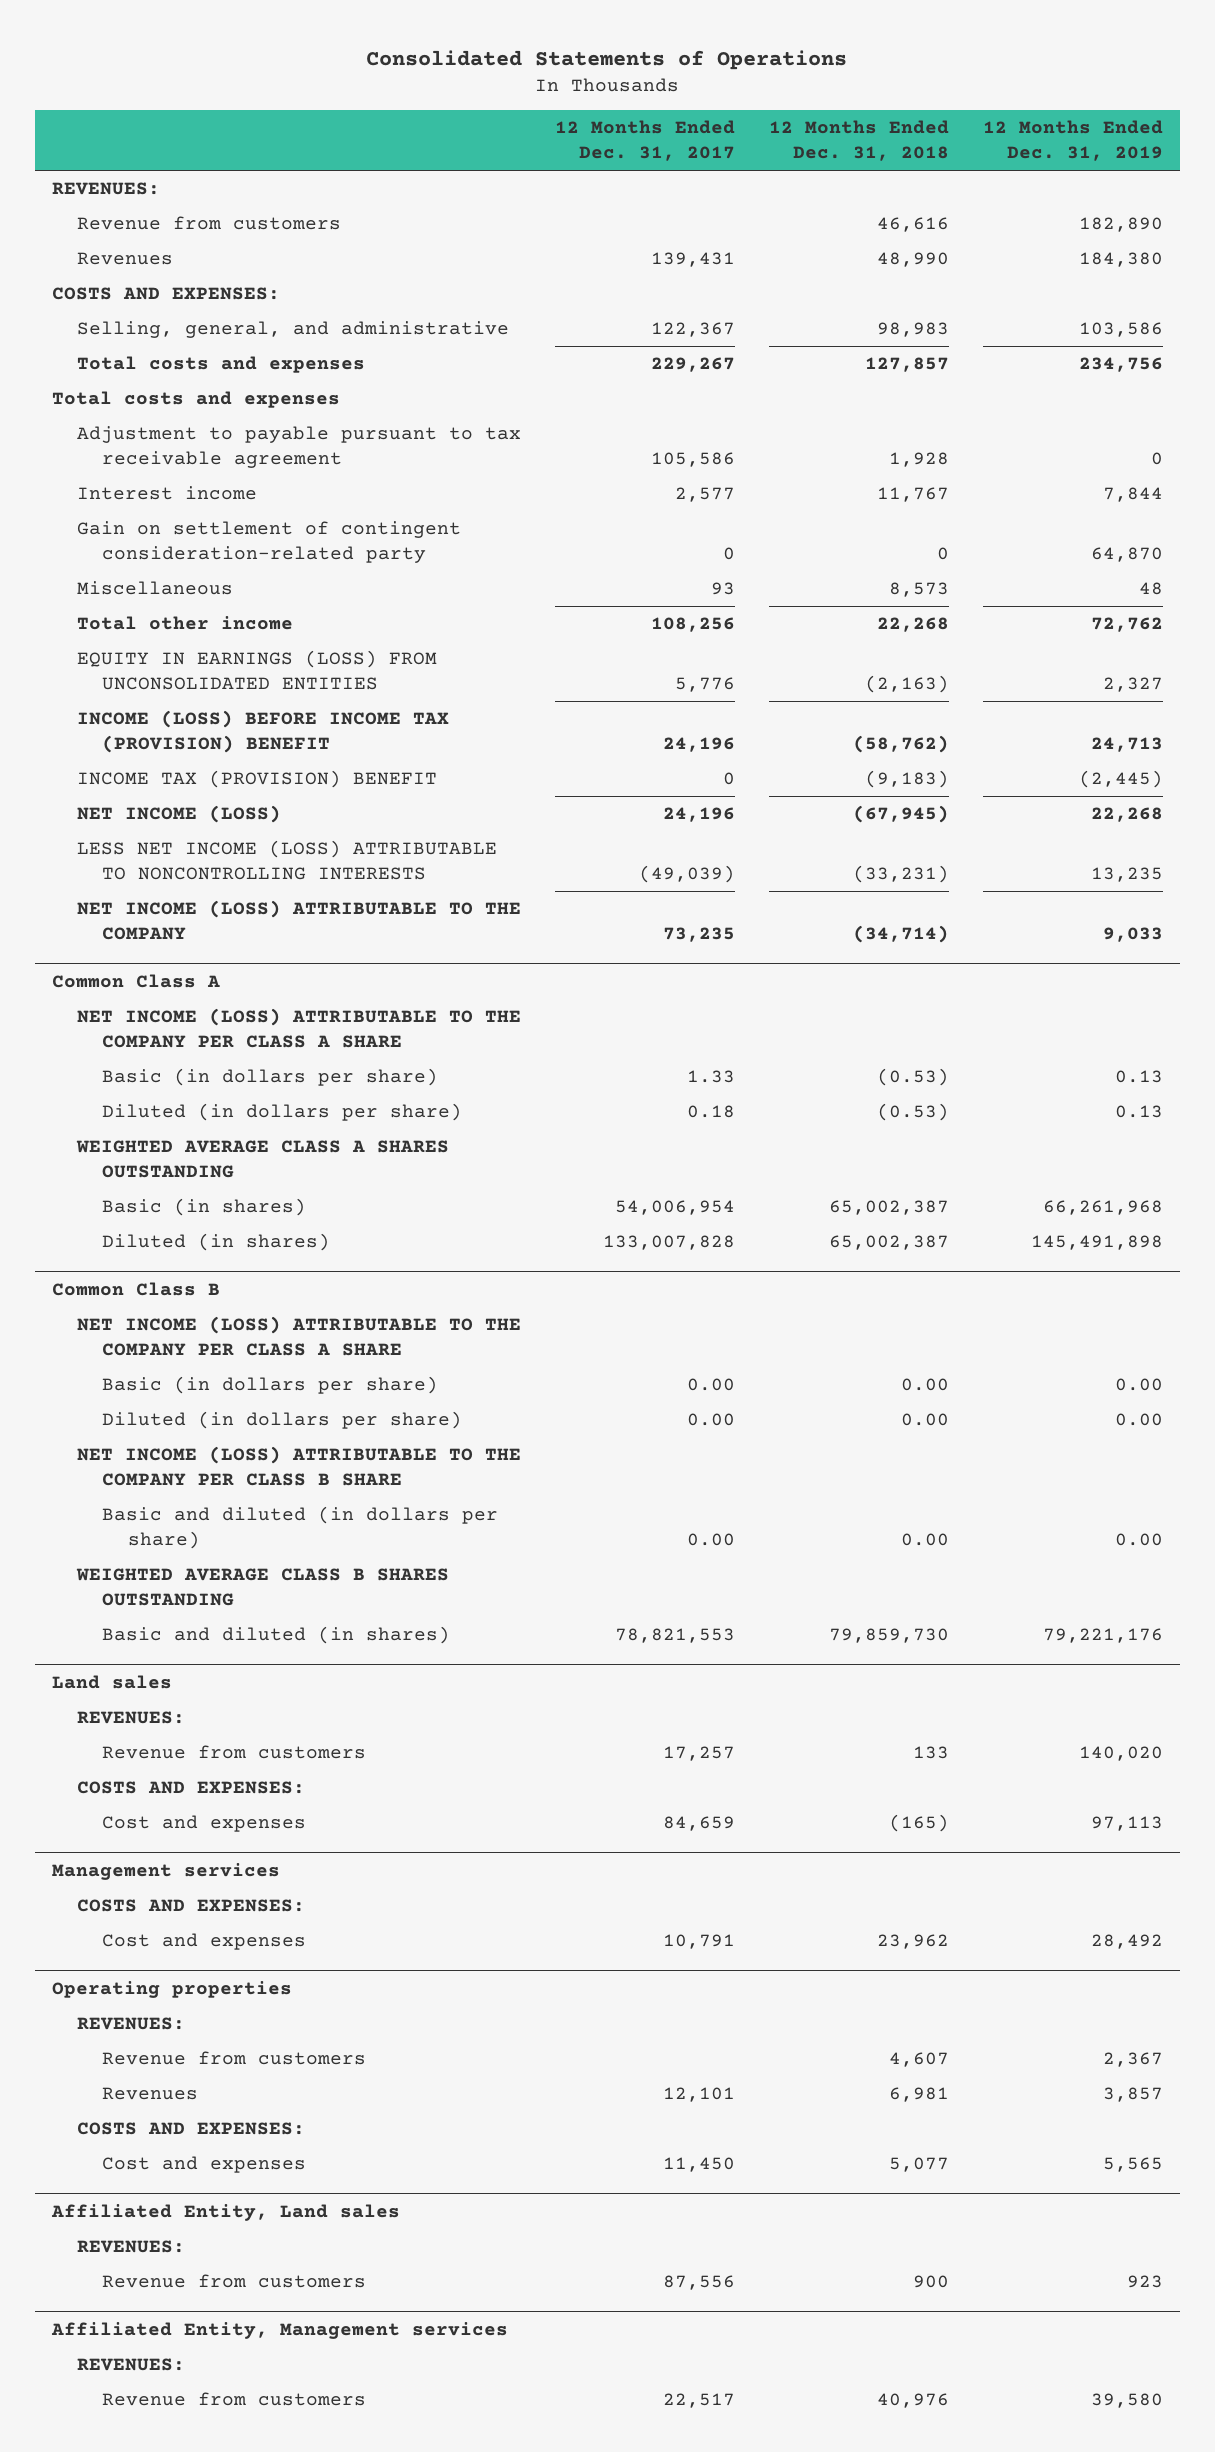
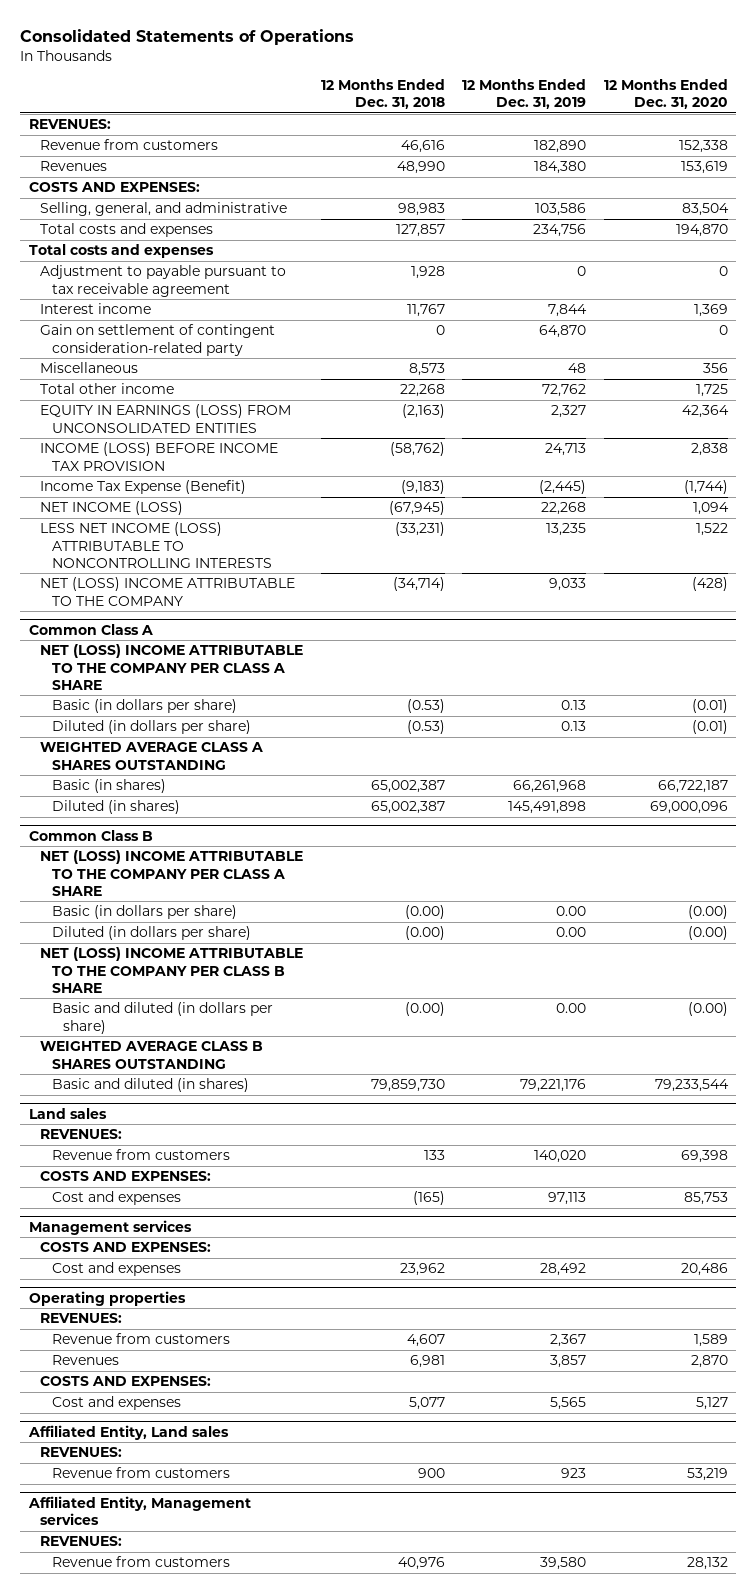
[555,120,736,162] 12 Months Ended Dec. 31, 2017 -> none
none -> [603,78,728,110] 12 Months Ended Dec. 31, 2020
[77,710,450,754] INCOME (LOSS) BEFORE INCOME TAX (PROVISION) BENEFIT -> [40,442,279,471] INCOME (LOSS) BEFORE INCOME TAX PROVISION
[77,770,438,789] INCOME TAX (PROVISION) BENEFIT -> [40,480,247,495] Income Tax Expense (Benefit)
[77,900,522,941] NET INCOME (LOSS) ATTRIBUTABLE TO THE COMPANY -> [40,577,296,606] NET (LOSS) INCOME ATTRIBUTABLE TO THE COMPANY
[77,1008,522,1049] NET INCOME (LOSS) ATTRIBUTABLE TO THE COMPANY PER CLASS A SHARE -> [40,644,304,690] NET (LOSS) INCOME ATTRIBUTABLE TO THE COMPANY PER CLASS A SHARE
[77,1316,522,1357] NET INCOME (LOSS) ATTRIBUTABLE TO THE COMPANY PER CLASS A SHARE -> [40,850,304,896] NET (LOSS) INCOME ATTRIBUTABLE TO THE COMPANY PER CLASS A SHARE
[901,1378,950,1392] 0.00 -> [404,905,445,920] (0.00)
[901,1413,950,1427] 0.00 -> [404,926,445,941] (0.00)
[77,1446,522,1487] NET INCOME (LOSS) ATTRIBUTABLE TO THE COMPANY PER CLASS B SHARE -> [40,947,304,993] NET (LOSS) INCOME ATTRIBUTABLE TO THE COMPANY PER CLASS B SHARE
[901,1533,950,1547] 0.00 -> [404,1002,445,1017] (0.00)

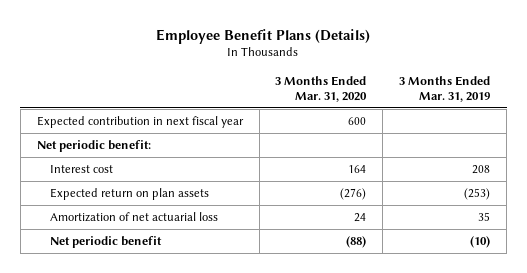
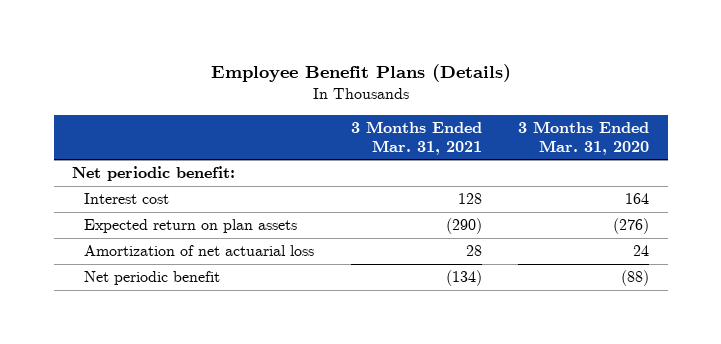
[399,76,491,102] 3 Months Ended Mar. 31, 2019 -> none
none -> [350,121,482,155] 3 Months Ended Mar. 31, 2021
[36,116,244,129] Expected contribution in next fiscal year -> none

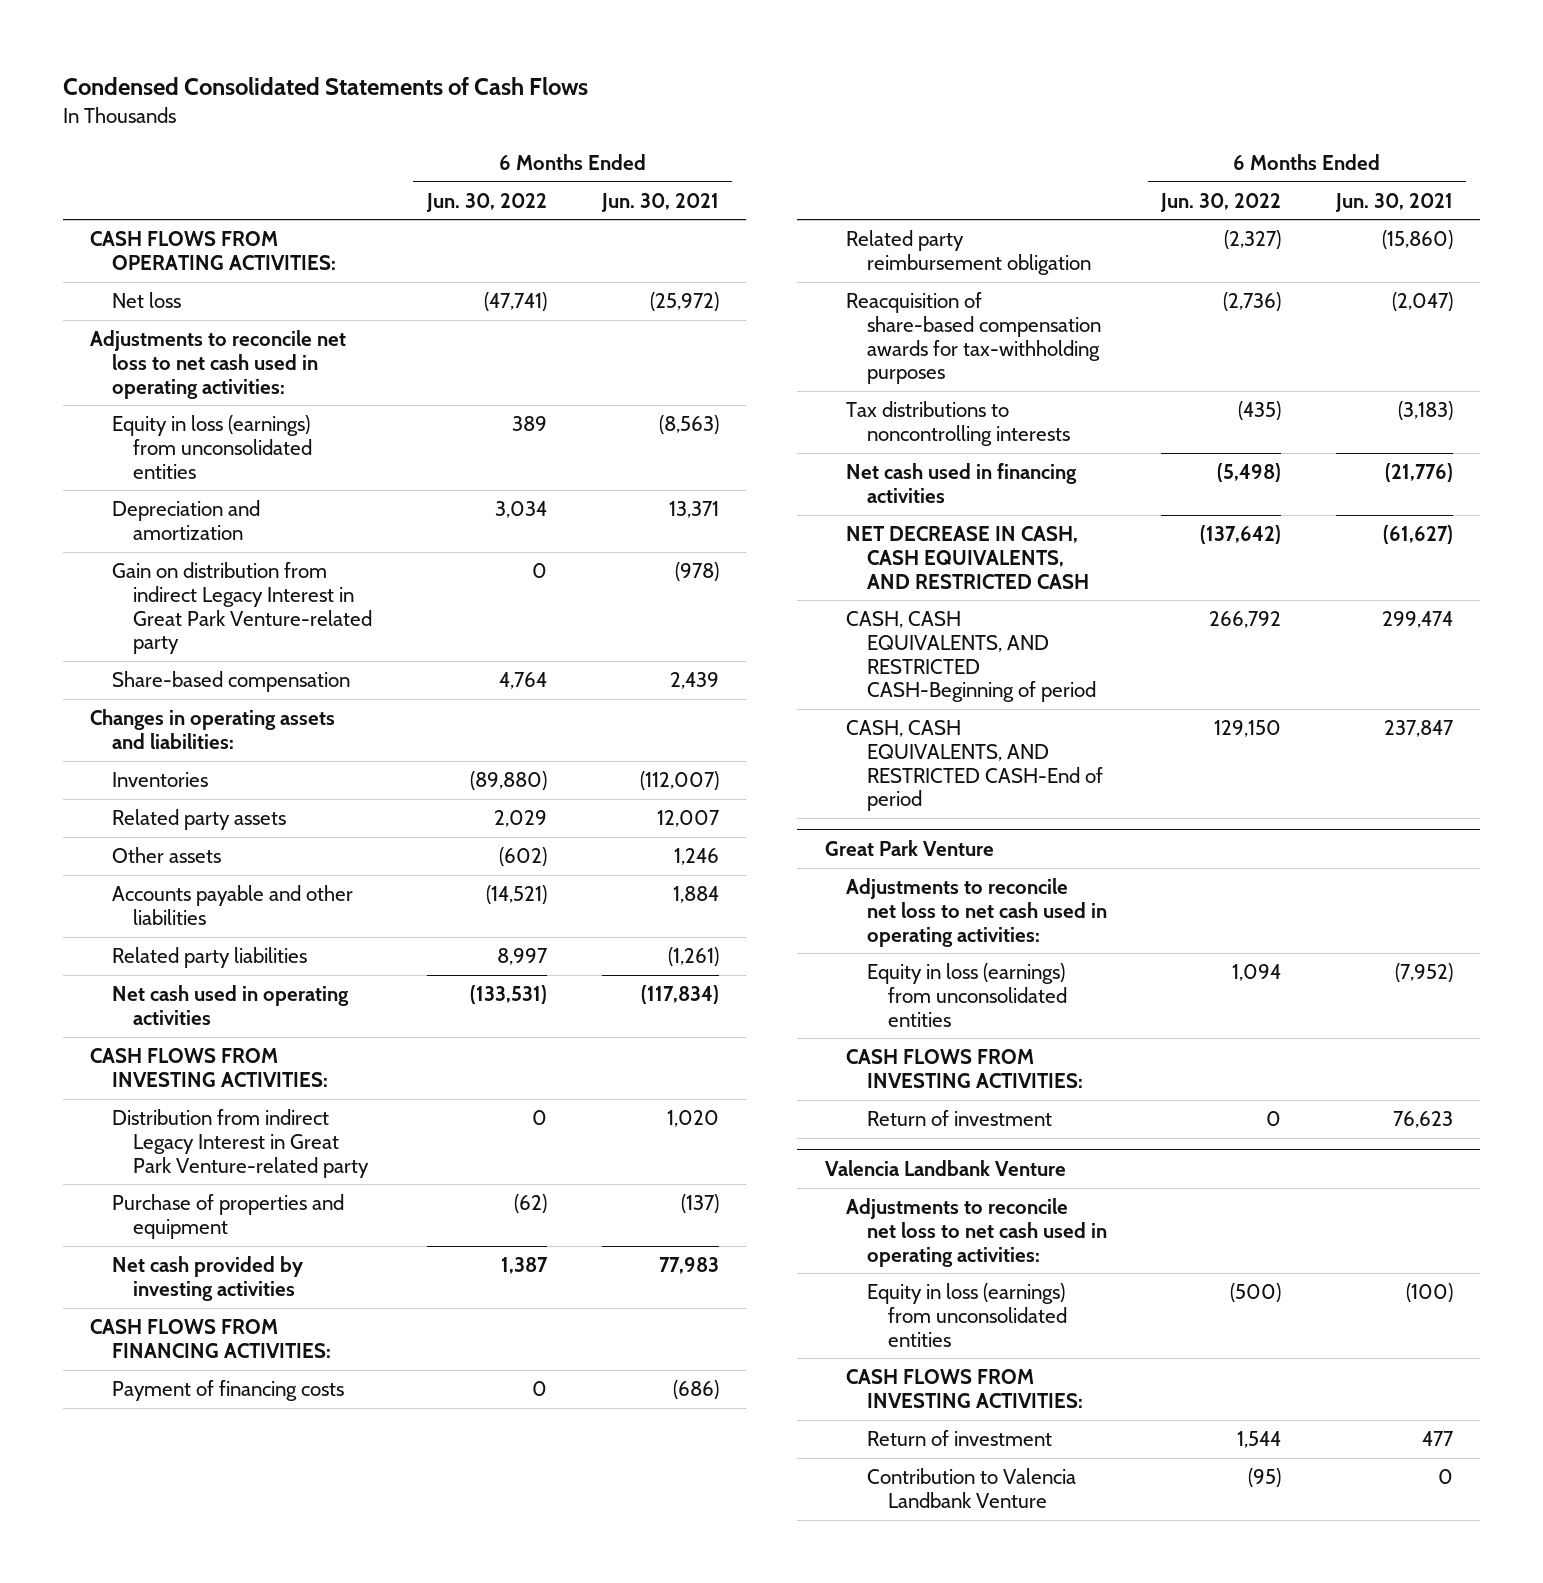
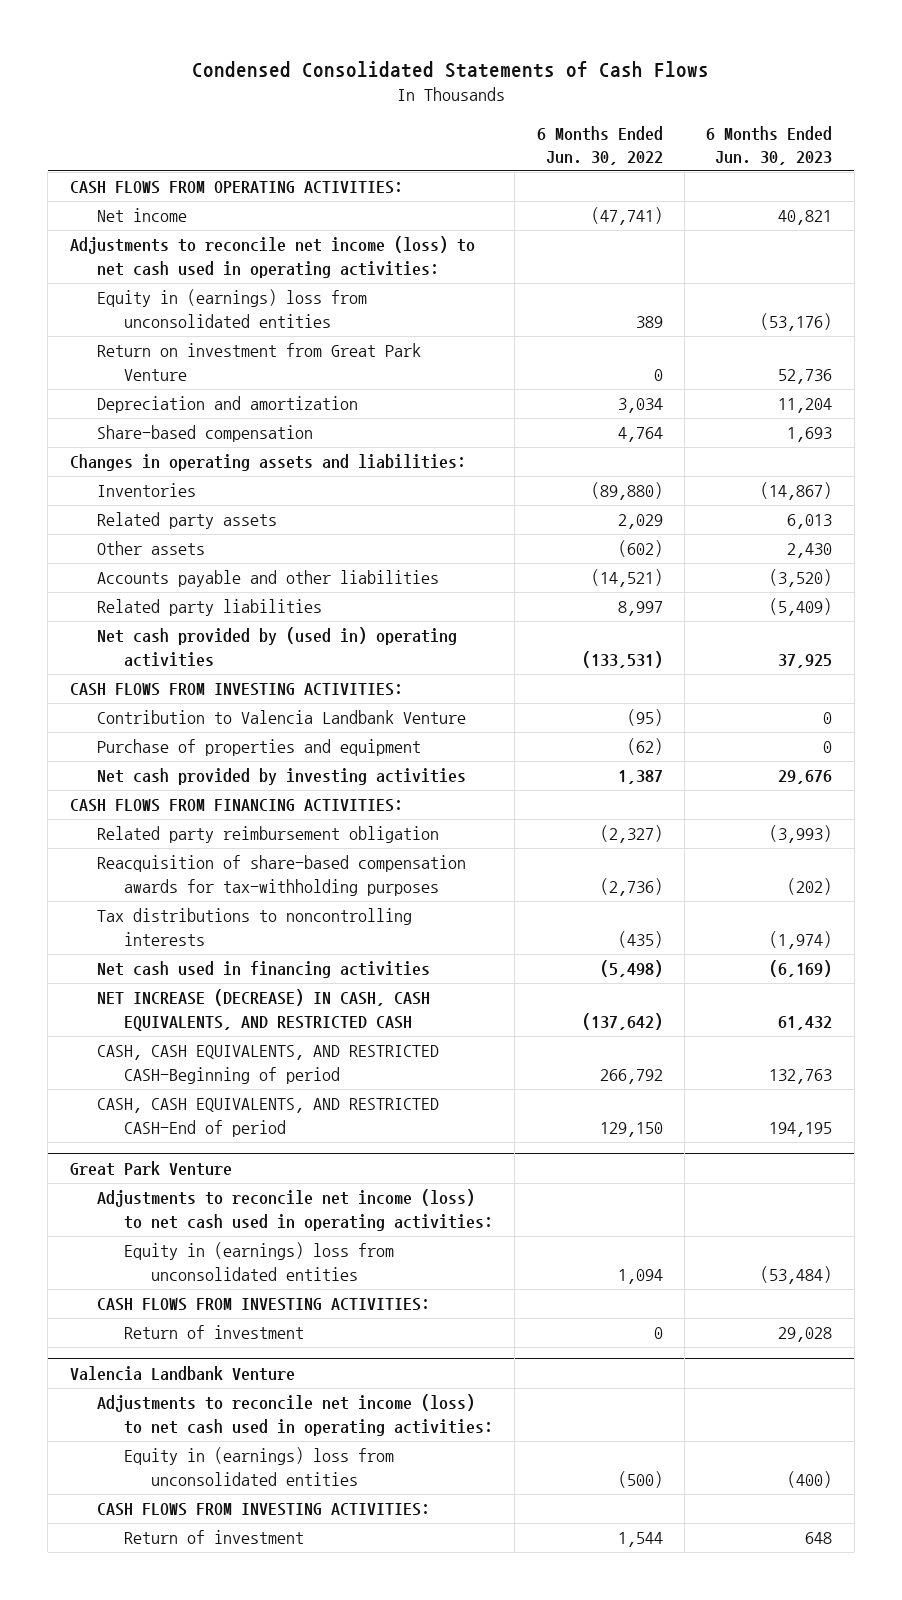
[600,192,719,212] Jun. 30, 2021 -> none
none -> [706,125,833,165] 6 Months Ended Jun. 30, 2023
[111,292,181,309] Net loss -> [96,208,187,223] Net income
[90,330,347,399] Adjustments to reconcile net loss to net cash used in operating activities: -> [69,236,475,278] Adjustments to reconcile net income (loss) to net cash used in operating activities:
[111,415,312,479] Equity in loss (earnings) from unconsolidated entities -> [96,289,367,328] Equity in (earnings) loss from unconsolidated entities
none -> [96,343,421,381] Return on investment from Great Park Venture
[111,562,372,655] Gain on distribution from indirect Legacy Interest in Great Park Venture-related party -> none
[111,985,349,1025] Net cash used in operating activities -> [96,627,457,667] Net cash provided by (used in) operating activities
[111,1109,369,1178] Distribution from indirect Legacy Interest in Great Park Venture-related party -> none
none -> [96,710,466,725] Contribution to Valencia Landbank Venture
[111,1380,344,1402] Payment of financing costs -> none
[845,526,1089,589] NET DECREASE IN CASH, CASH EQUIVALENTS, AND RESTRICTED CASH -> [96,989,430,1031] NET INCREASE (DECREASE) IN CASH, CASH EQUIVALENTS, AND RESTRICTED CASH
[845,878,1107,947] Adjustments to reconcile net loss to net cash used in operating activities: -> [96,1189,493,1231] Adjustments to reconcile net income (loss) to net cash used in operating activities:
[866,963,1067,1027] Equity in loss (earnings) from unconsolidated entities -> [123,1242,394,1281] Equity in (earnings) loss from unconsolidated entities
[845,1198,1107,1267] Adjustments to reconcile net loss to net cash used in operating activities: -> [96,1394,493,1436] Adjustments to reconcile net income (loss) to net cash used in operating activities:
[866,1283,1067,1347] Equity in loss (earnings) from unconsolidated entities -> [123,1447,394,1486] Equity in (earnings) loss from unconsolidated entities
[866,1468,1076,1508] Contribution to Valencia Landbank Venture -> none

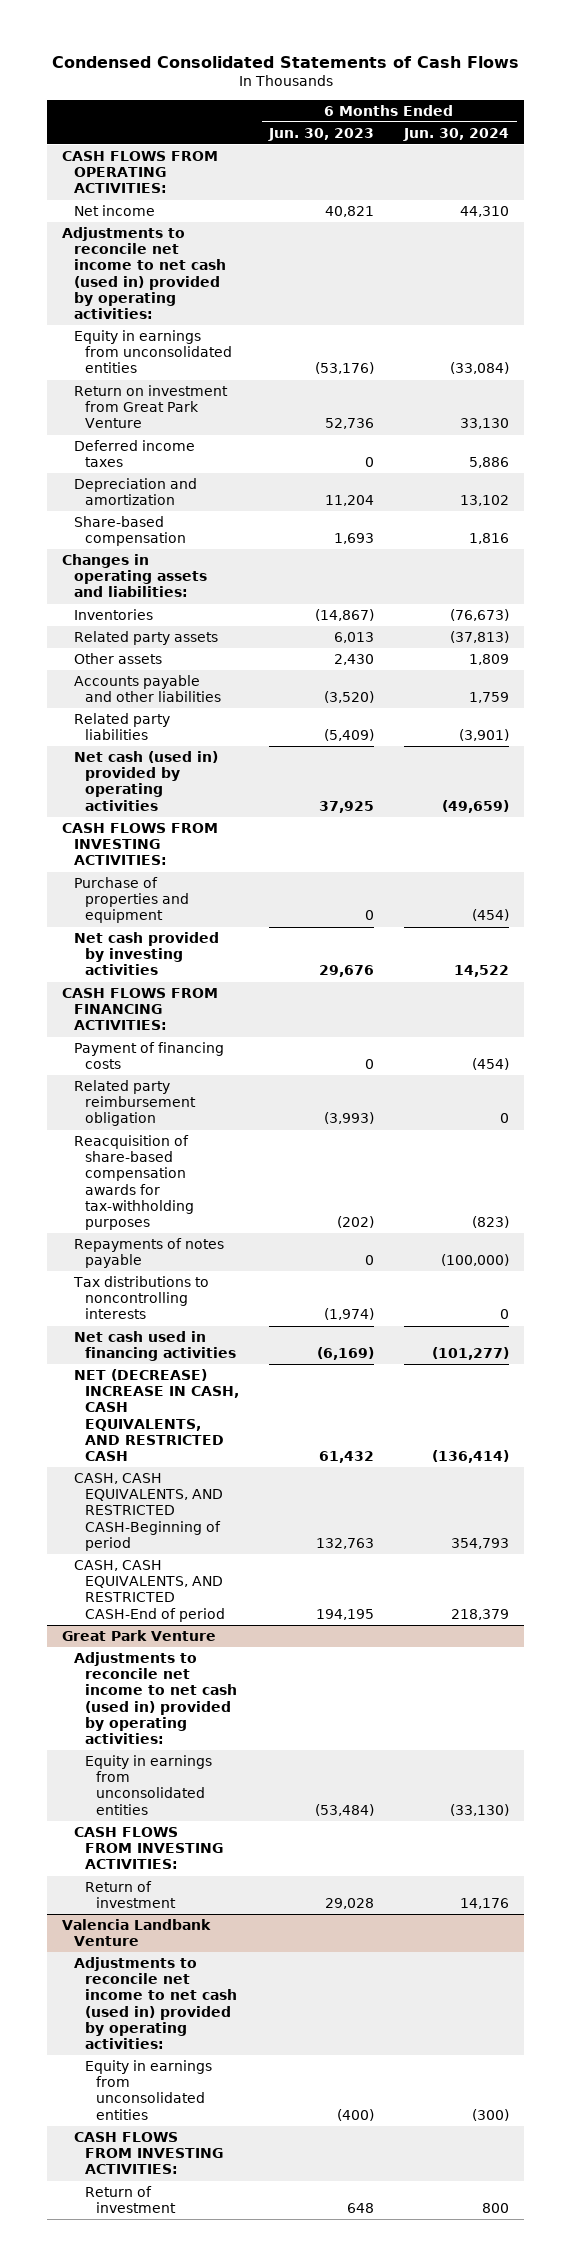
[536,125,663,165] 6 Months Ended Jun. 30, 2022 -> none
none -> [403,127,510,141] Jun. 30, 2024
[69,236,475,278] Adjustments to reconcile net income (loss) to net cash used in operating activities: -> [62,226,226,320] Adjustments to reconcile net income to net cash (used in) provided by operating activities:
[96,289,367,328] Equity in (earnings) loss from unconsolidated entities -> [73,329,232,374] Equity in earnings from unconsolidated entities
none -> [73,439,195,468] Deferred income taxes
[96,627,457,667] Net cash provided by (used in) operating activities -> [73,750,218,811] Net cash (used in) provided by operating activities
[96,710,466,725] Contribution to Valencia Landbank Venture -> none
none -> [73,1041,224,1070] Payment of financing costs
none -> [73,1237,224,1269] Repayments of notes payable
[96,989,430,1031] NET INCREASE (DECREASE) IN CASH, CASH EQUIVALENTS, AND RESTRICTED CASH -> [73,1368,239,1462] NET (DECREASE) INCREASE IN CASH, CASH EQUIVALENTS, AND RESTRICTED CASH
[96,1189,493,1231] Adjustments to reconcile net income (loss) to net cash used in operating activities: -> [73,1651,237,1745] Adjustments to reconcile net income to net cash (used in) provided by operating activities:
[123,1242,394,1281] Equity in (earnings) loss from unconsolidated entities -> [84,1754,212,1815] Equity in earnings from unconsolidated entities
[96,1394,493,1436] Adjustments to reconcile net income (loss) to net cash used in operating activities: -> [73,1956,237,2050] Adjustments to reconcile net income to net cash (used in) provided by operating activities:
[123,1447,394,1486] Equity in (earnings) loss from unconsolidated entities -> [84,2059,212,2120] Equity in earnings from unconsolidated entities

